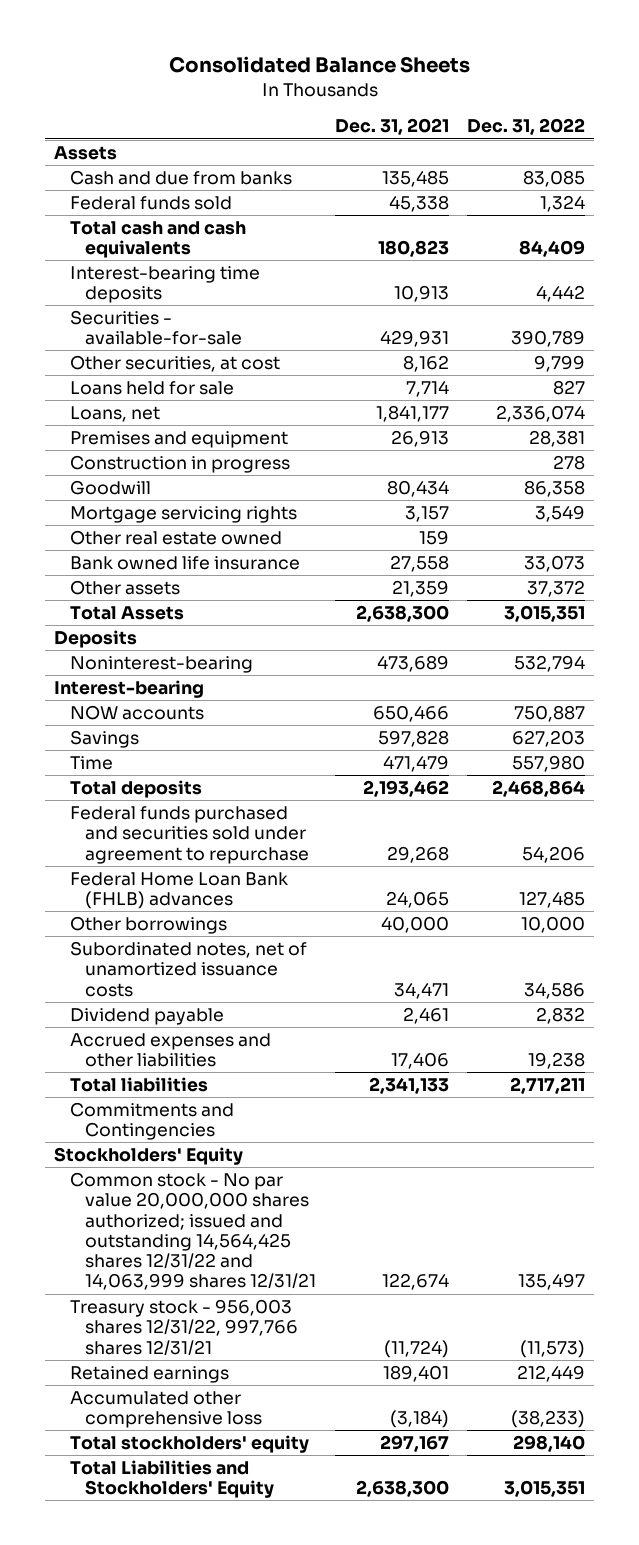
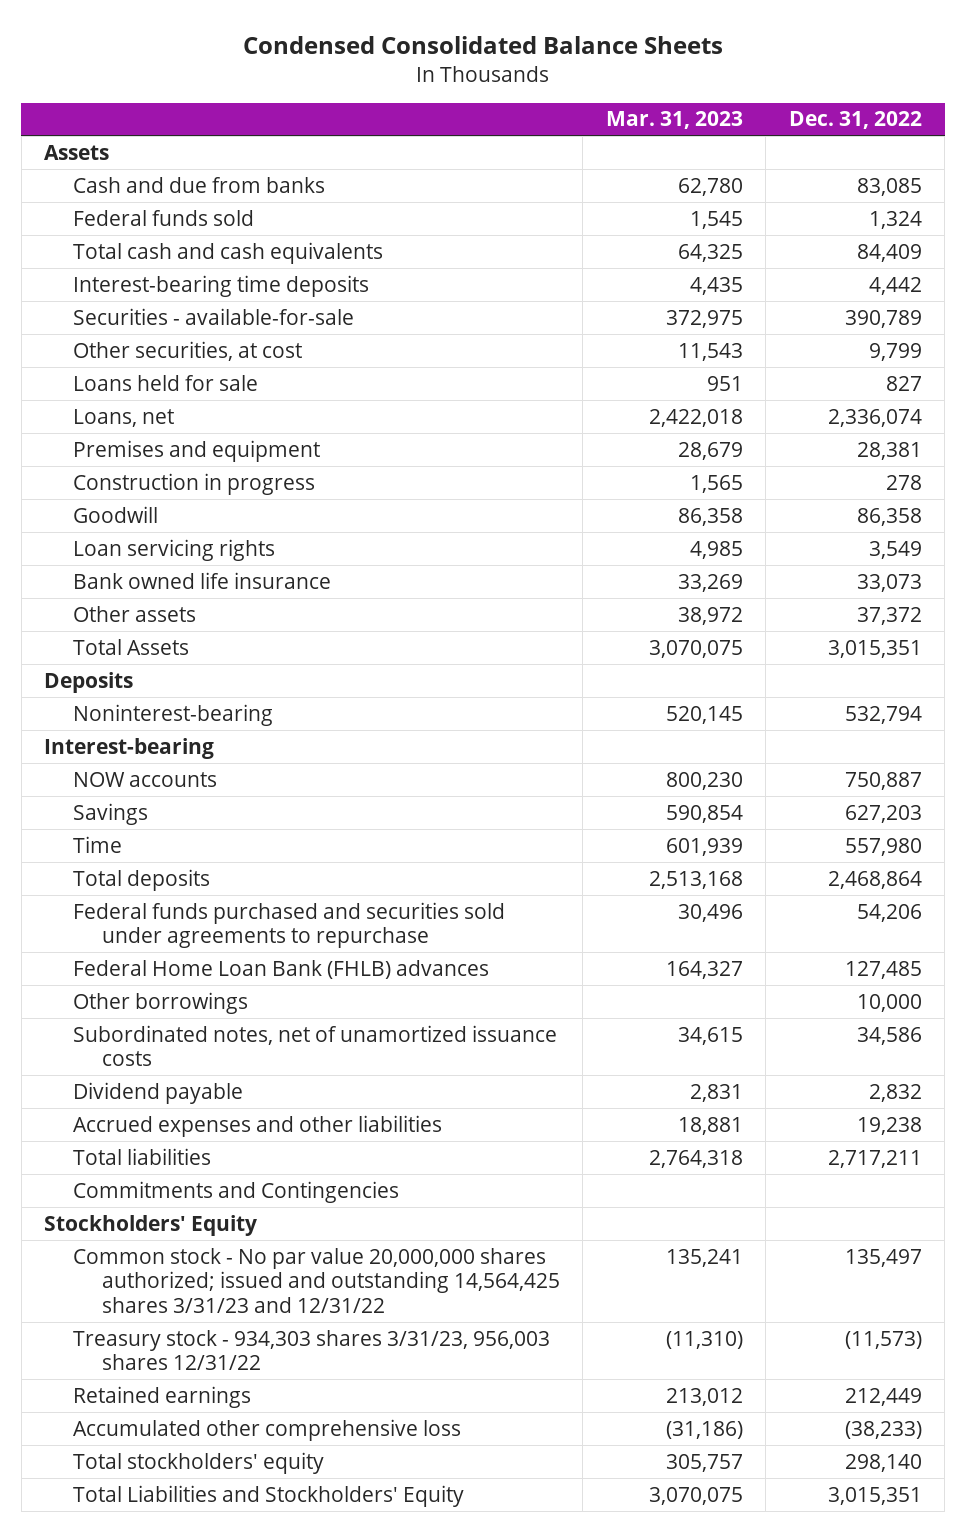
[168,56,470,74] Consolidated Balance Sheets -> [243,35,724,54] Condensed Consolidated Balance Sheets
[334,118,449,136] Dec. 31, 2021 -> none
none -> [605,111,743,130] Mar. 31, 2023
[69,529,282,545] Other real estate owned -> none
[69,505,297,523] Mortgage servicing rights -> [73,538,276,561] Loan servicing rights
[69,805,310,864] Federal funds purchased and securities sold under agreement to repurchase -> [73,901,506,949] Federal funds purchased and securities sold under agreements to repurchase
[69,1171,317,1291] Common stock - No par value 20,000,000 shares authorized; issued and outstanding 14,564,425 shares 12/31/22 and 14,063,999 shares 12/31/21 -> [73,1247,561,1313] Common stock - No par value 20,000,000 shares authorized; issued and outstanding 14,564,425 shares 3/31/23 and 12/31/22
[69,1298,299,1356] Treasury stock - 956,003 shares 12/31/22, 997,766 shares 12/31/21 -> [73,1329,551,1371] Treasury stock - 934,303 shares 3/31/23, 956,003 shares 12/31/22

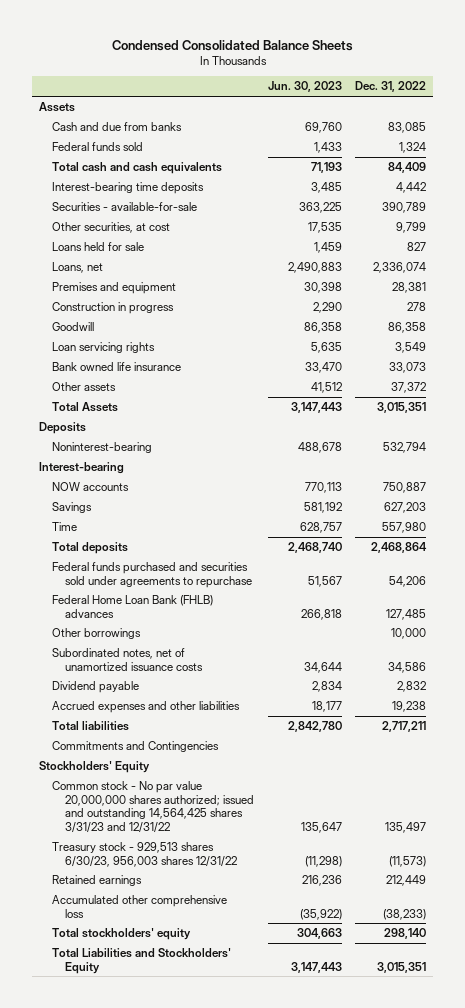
[605,111,743,130] Mar. 31, 2023 -> none
none -> [267,81,342,93] Jun. 30, 2023
[73,1329,551,1371] Treasury stock - 934,303 shares 3/31/23, 956,003 shares 12/31/22 -> [51,841,237,867] Treasury stock - 929,513 shares 6/30/23, 956,003 shares 12/31/22

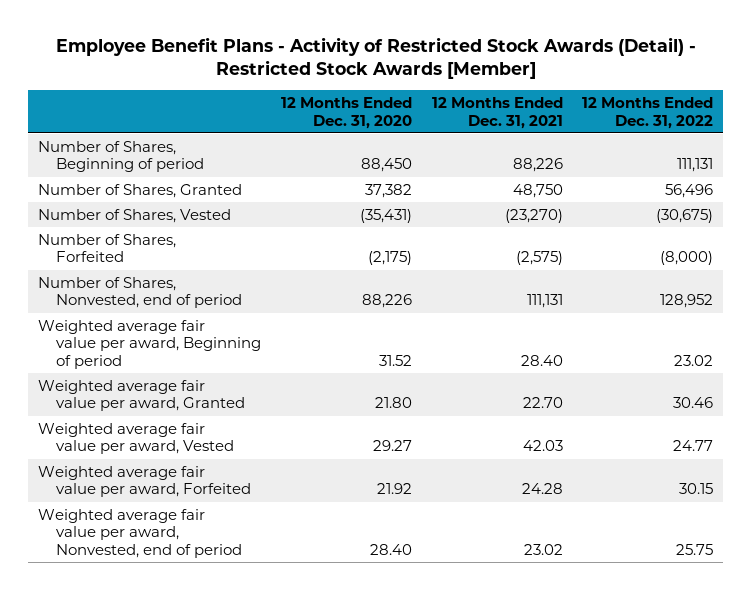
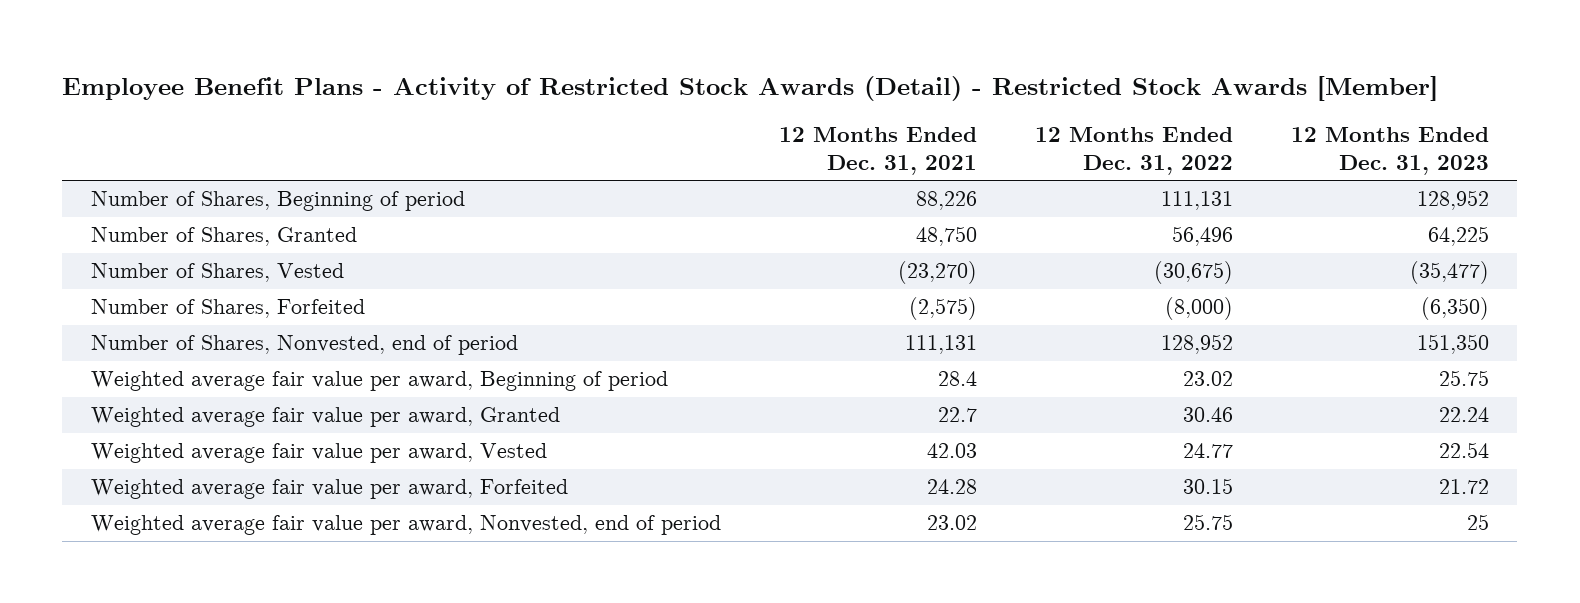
[280,96,412,129] 12 Months Ended Dec. 31, 2020 -> none
none -> [1290,127,1489,175] 12 Months Ended Dec. 31, 2023
[520,355,563,367] 28.40 -> [937,371,977,387] 28.4
[522,397,563,409] 22.70 -> [937,407,977,423] 22.7

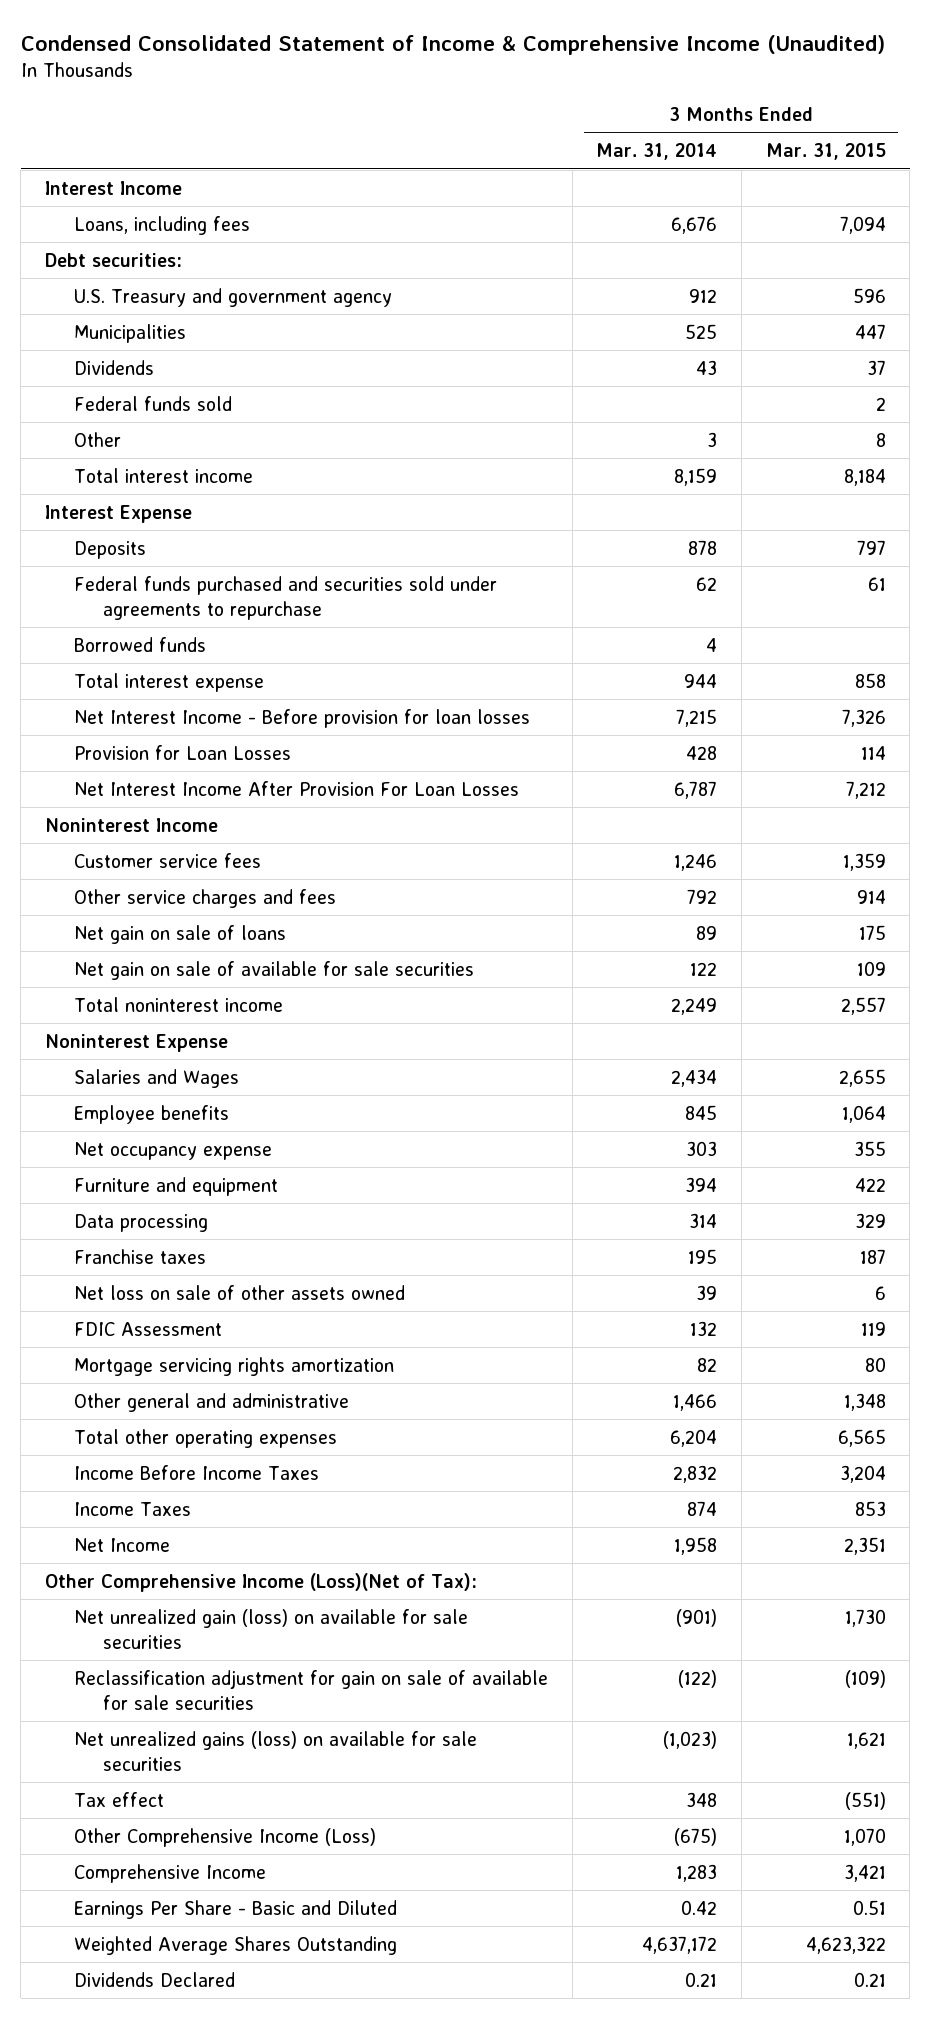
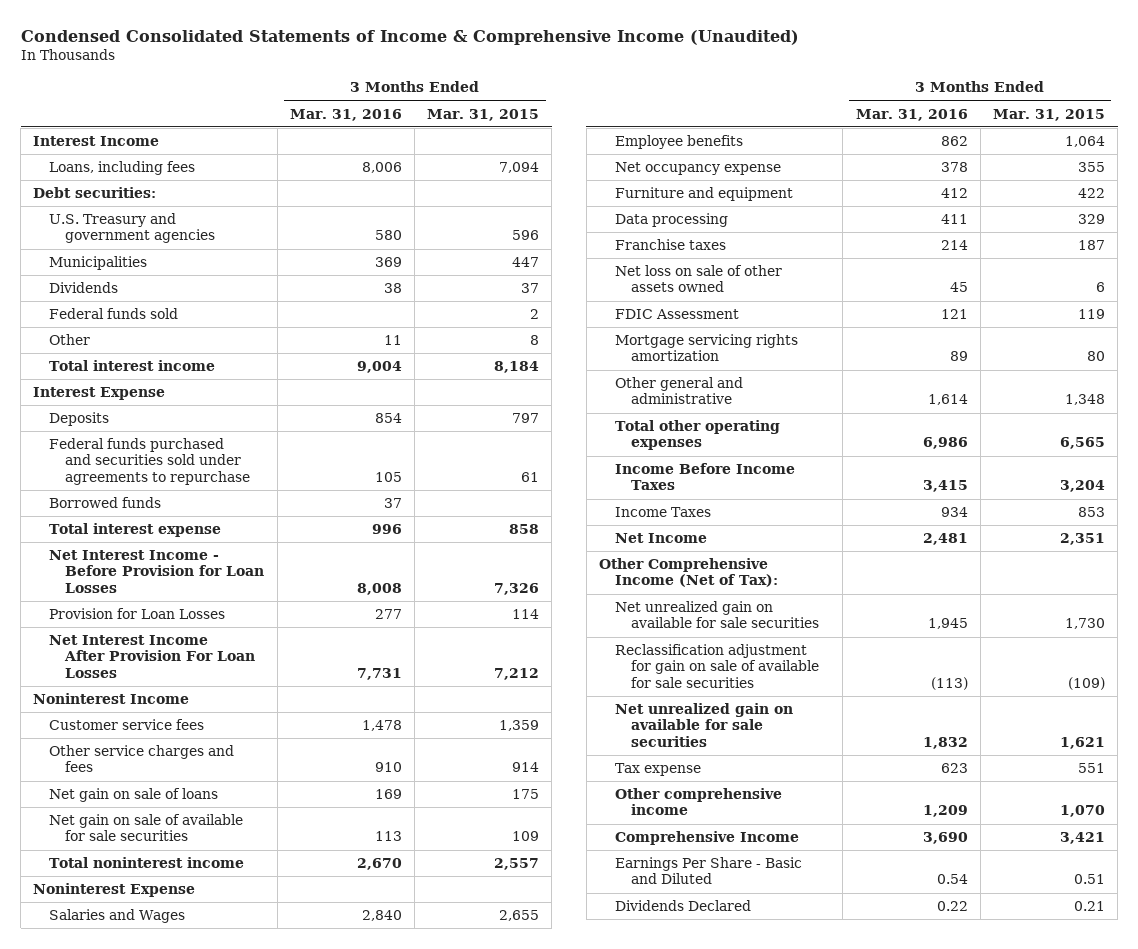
[20,35,885,56] Condensed Consolidated Statement of Income & Comprehensive Income (Unaudited) -> [20,29,799,45] Condensed Consolidated Statements of Income & Comprehensive Income (Unaudited)
[596,143,718,161] Mar. 31, 2014 -> none
none -> [289,108,402,121] Mar. 31, 2016
[73,287,392,307] U.S. Treasury and government agency -> [49,213,216,244] U.S. Treasury and government agencies
[73,708,530,728] Net Interest Income - Before provision for loan losses -> [49,550,265,593] Net Interest Income - Before Provision for Loan Losses
[44,1572,477,1592] Other Comprehensive Income (Loss)(Net of Tax): -> [599,558,779,588] Other Comprehensive Income (Net of Tax):
[73,1608,468,1649] Net unrealized gain (loss) on available for sale securities -> [615,601,820,629] Net unrealized gain on available for sale securities
[73,1730,477,1771] Net unrealized gains (loss) on available for sale securities -> [615,703,794,747] Net unrealized gain on available for sale securities
[73,1791,164,1807] Tax effect -> [615,763,702,777] Tax expense
[844,1791,886,1810] (551) -> [1078,763,1106,774] 551
[73,1827,376,1847] Other Comprehensive Income (Loss) -> [615,788,783,816] Other comprehensive income
[73,1935,397,1955] Weighted Average Shares Outstanding -> none

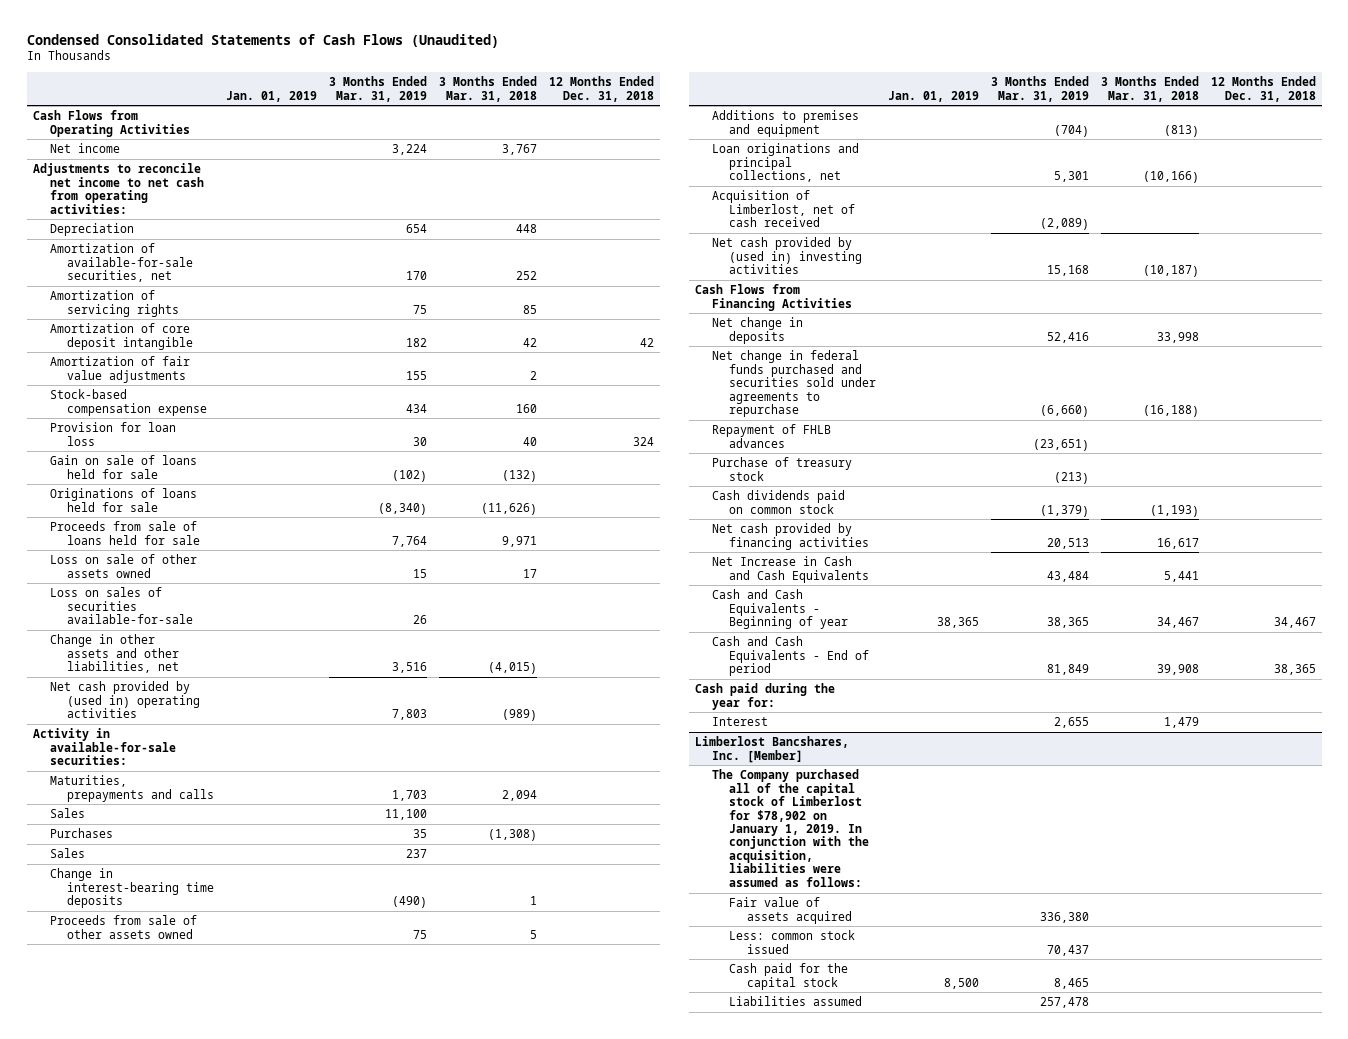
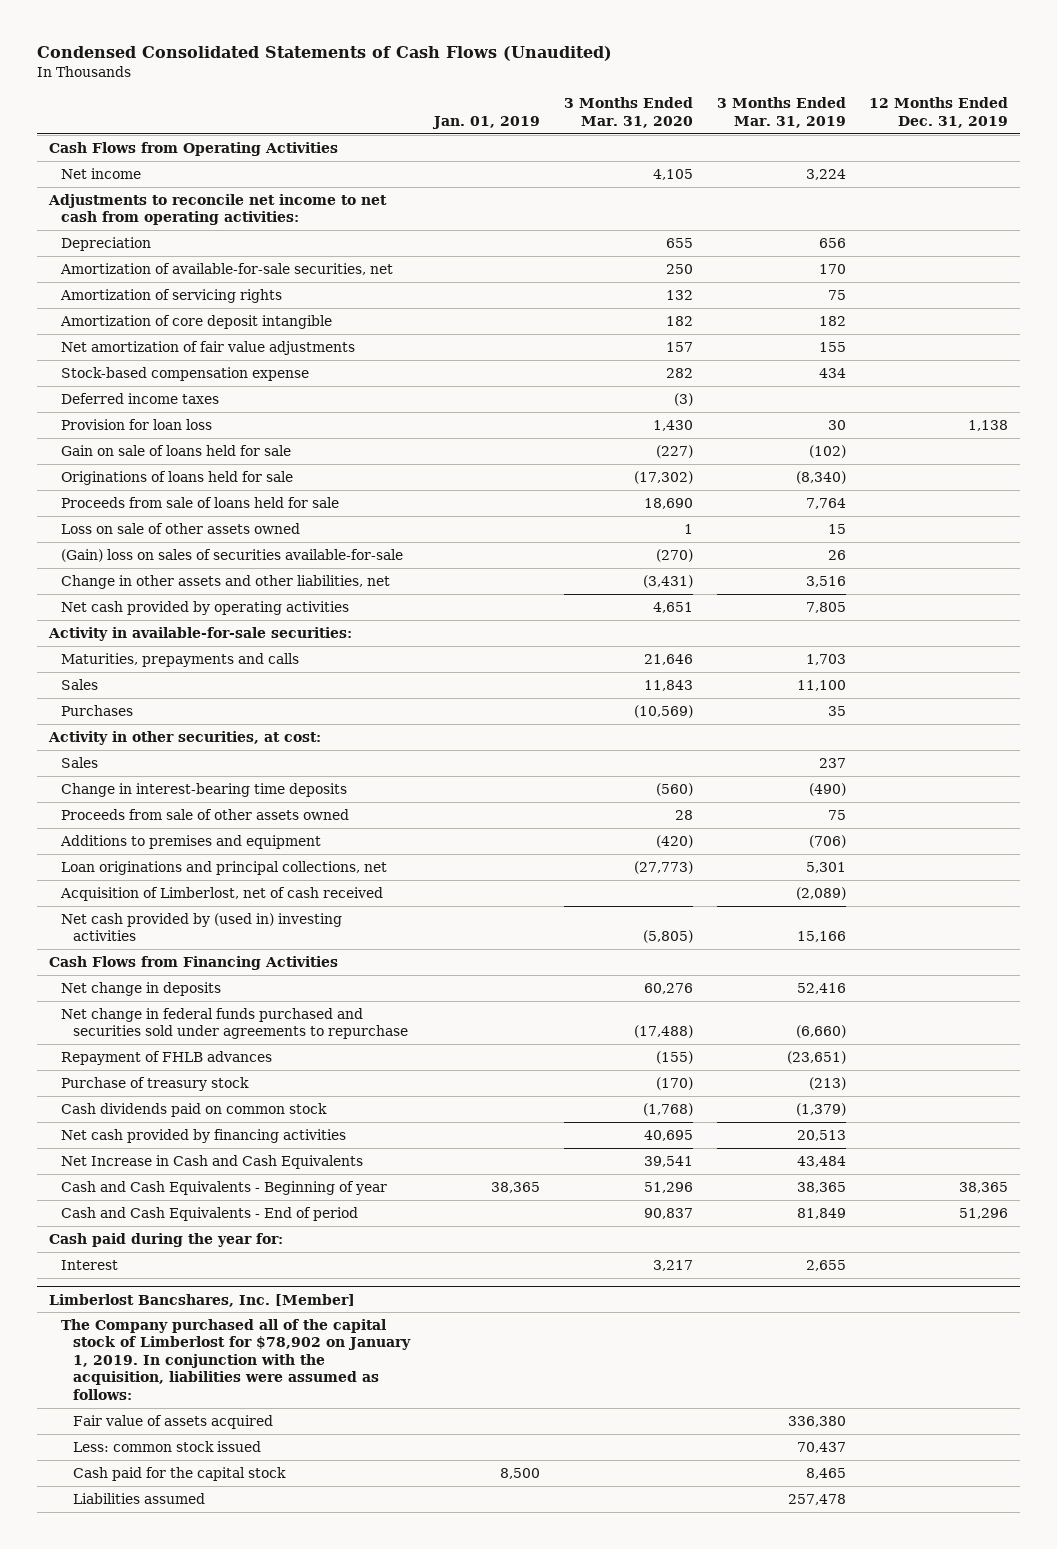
[438,76,537,102] 3 Months Ended Mar. 31, 2018 -> none
[548,76,654,102] 12 Months Ended Dec. 31, 2018 -> none
none -> [563,97,693,128] 3 Months Ended Mar. 31, 2020
none -> [869,97,1009,128] 12 Months Ended Dec. 31, 2019
[406,224,428,234] 654 -> [818,237,846,248] 656
[49,356,190,383] Amortization of fair value adjustments -> [60,340,355,355] Net amortization of fair value adjustments
none -> [60,392,219,404] Deferred income taxes
[49,587,194,625] Loss on sales of securities available-for-sale -> [60,548,403,562] (Gain) loss on sales of securities available-for-sale
[49,681,201,719] Net cash provided by (used in) operating activities -> [60,600,349,615] Net cash provided by operating activities
[392,709,428,721] 7,803 -> [805,601,846,613] 7,805
none -> [47,730,321,745] Activity in other securities, at cost:
[1053,124,1089,137] (704) -> [808,834,846,848] (706)
[1046,265,1089,277] 15,168 -> [796,931,846,943] 15,166

